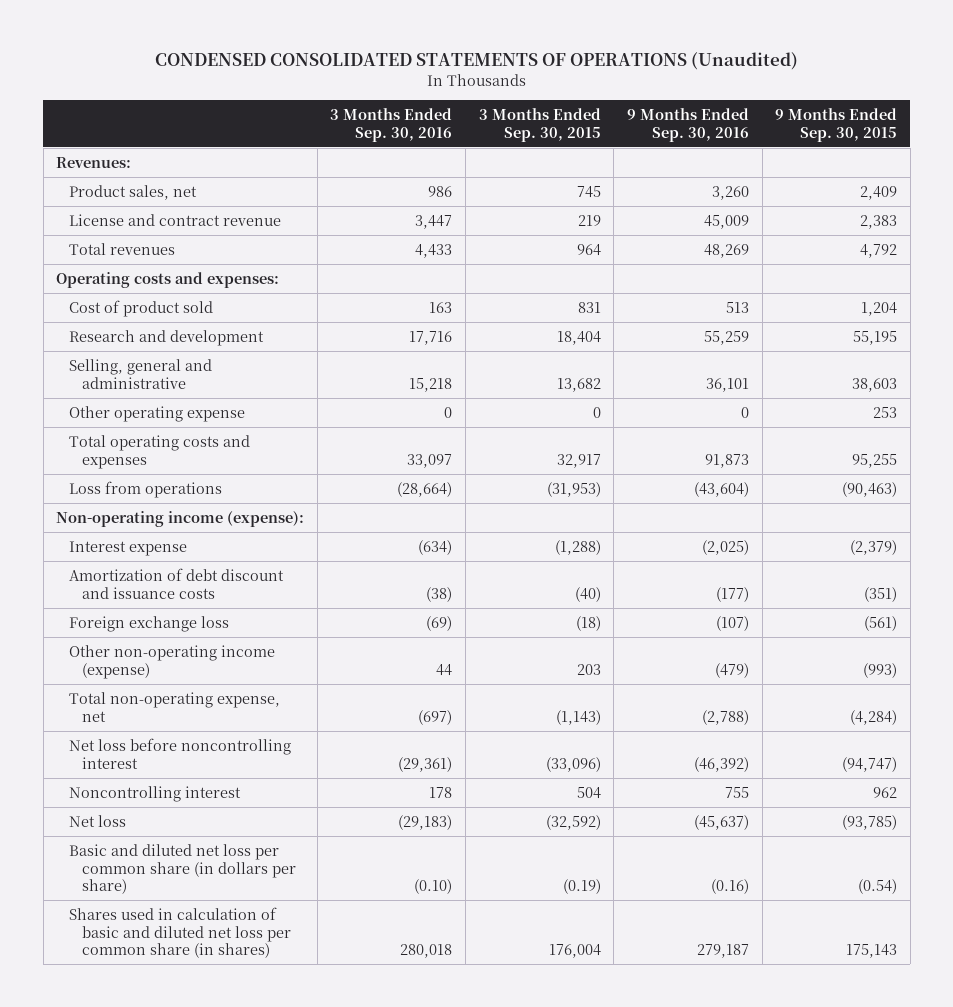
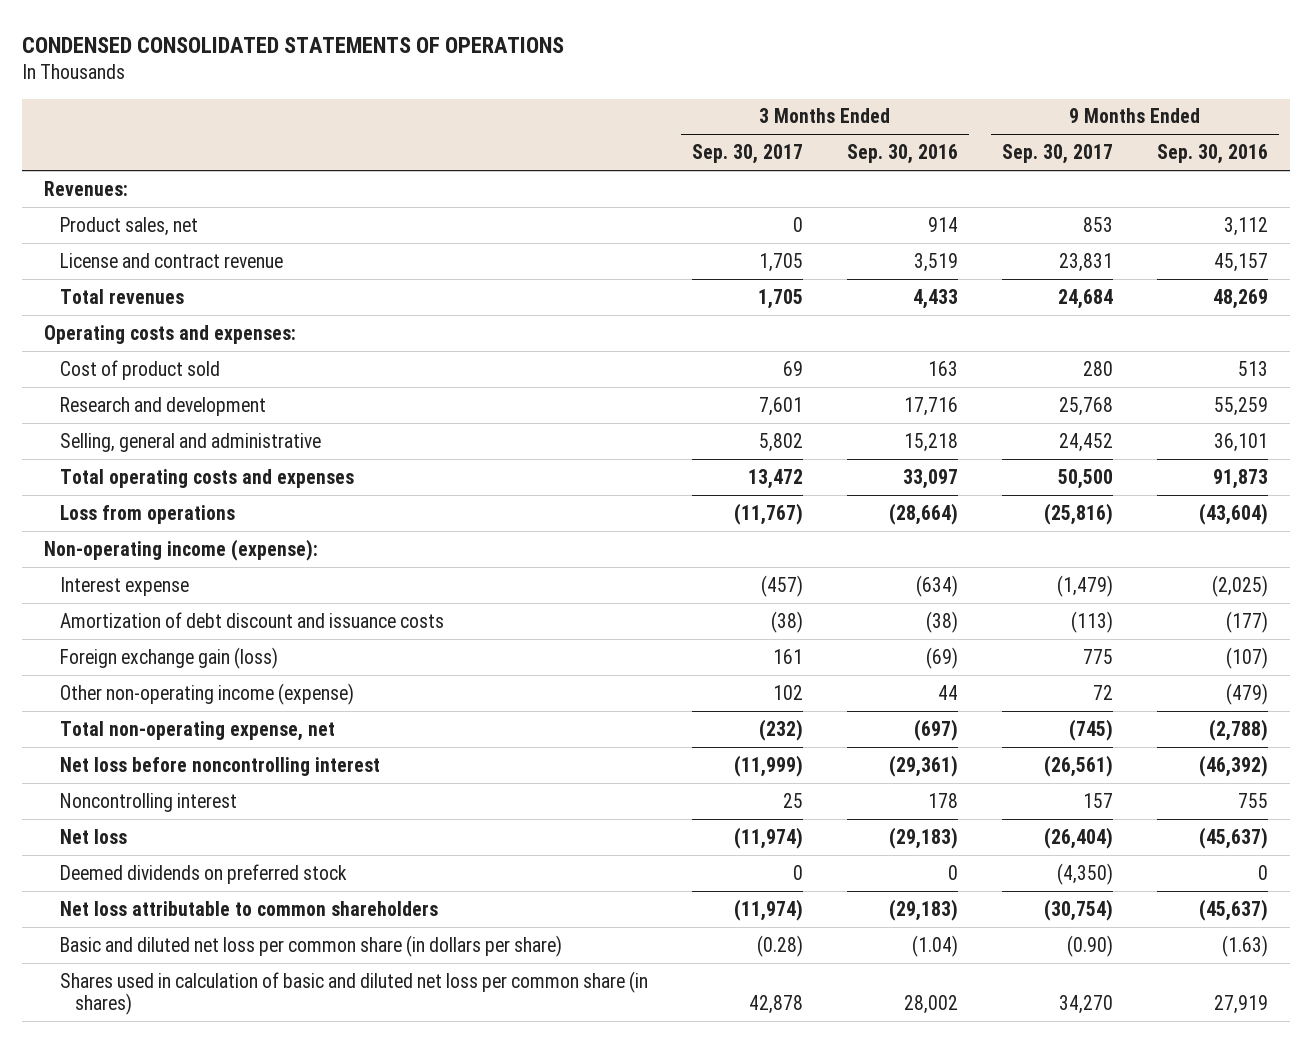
[154,51,798,70] CONDENSED CONSOLIDATED STATEMENTS OF OPERATIONS (Unaudited) -> [22,36,565,53] CONDENSED CONSOLIDATED STATEMENTS OF OPERATIONS
[478,108,601,142] 3 Months Ended Sep. 30, 2015 -> none
[775,108,898,142] 9 Months Ended Sep. 30, 2015 -> none
none -> [691,144,803,165] Sep. 30, 2017
none -> [1001,144,1113,165] Sep. 30, 2017
[428,185,453,197] 986 -> [927,216,958,232] 914
[711,185,749,200] 3,260 -> [1223,216,1268,236] 3,112
[415,214,453,229] 3,447 -> [913,252,958,272] 3,519
[703,214,749,229] 45,009 -> [1213,252,1268,272] 45,157
[68,405,245,422] Other operating expense -> none
[68,615,229,632] Foreign exchange loss -> [59,646,278,669] Foreign exchange gain (loss)
none -> [59,863,347,884] Deemed dividends on preferred stock
none -> [59,900,438,916] Net loss attributable to common shareholders
[414,879,453,895] (0.10) -> [911,934,958,957] (1.04)
[710,879,749,895] (0.16) -> [1221,934,1268,957] (1.63)
[400,944,453,959] 280,018 -> [903,995,958,1015] 28,002
[696,944,749,959] 279,187 -> [1213,995,1268,1015] 27,919

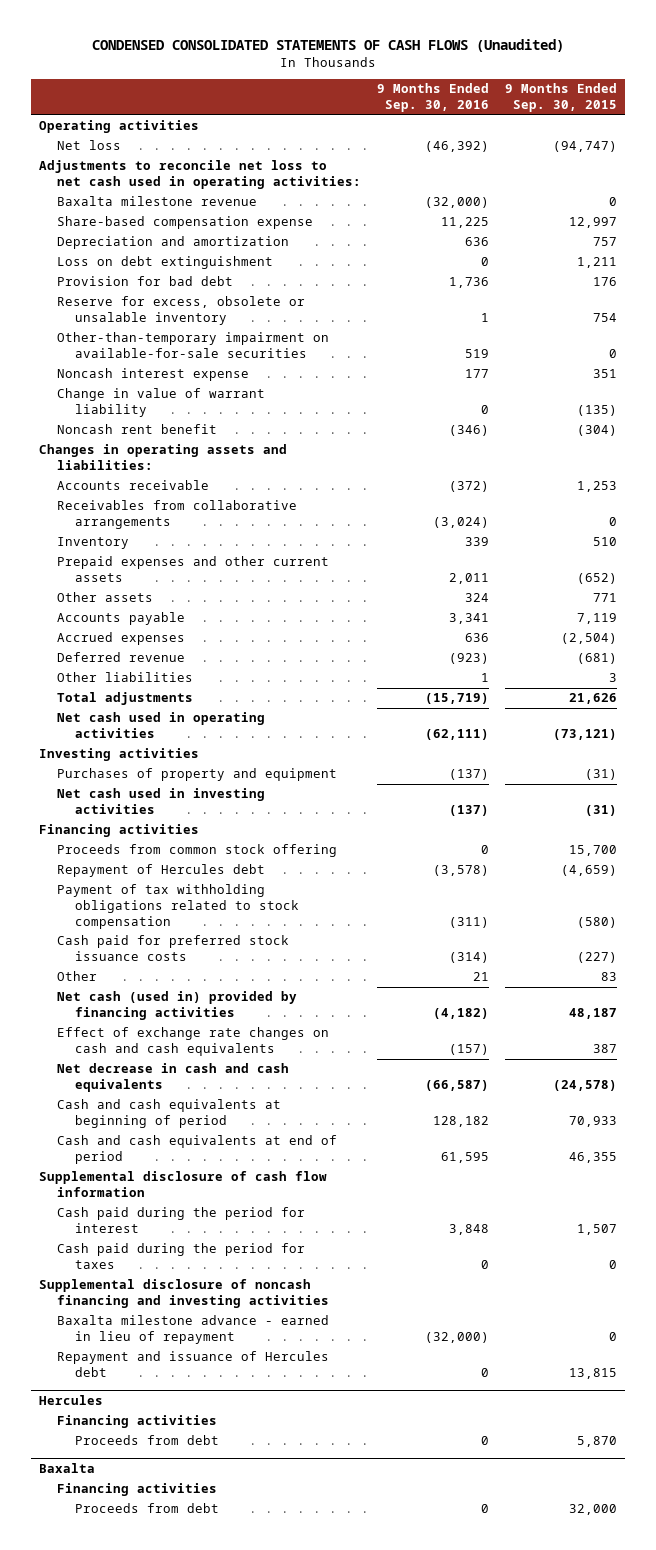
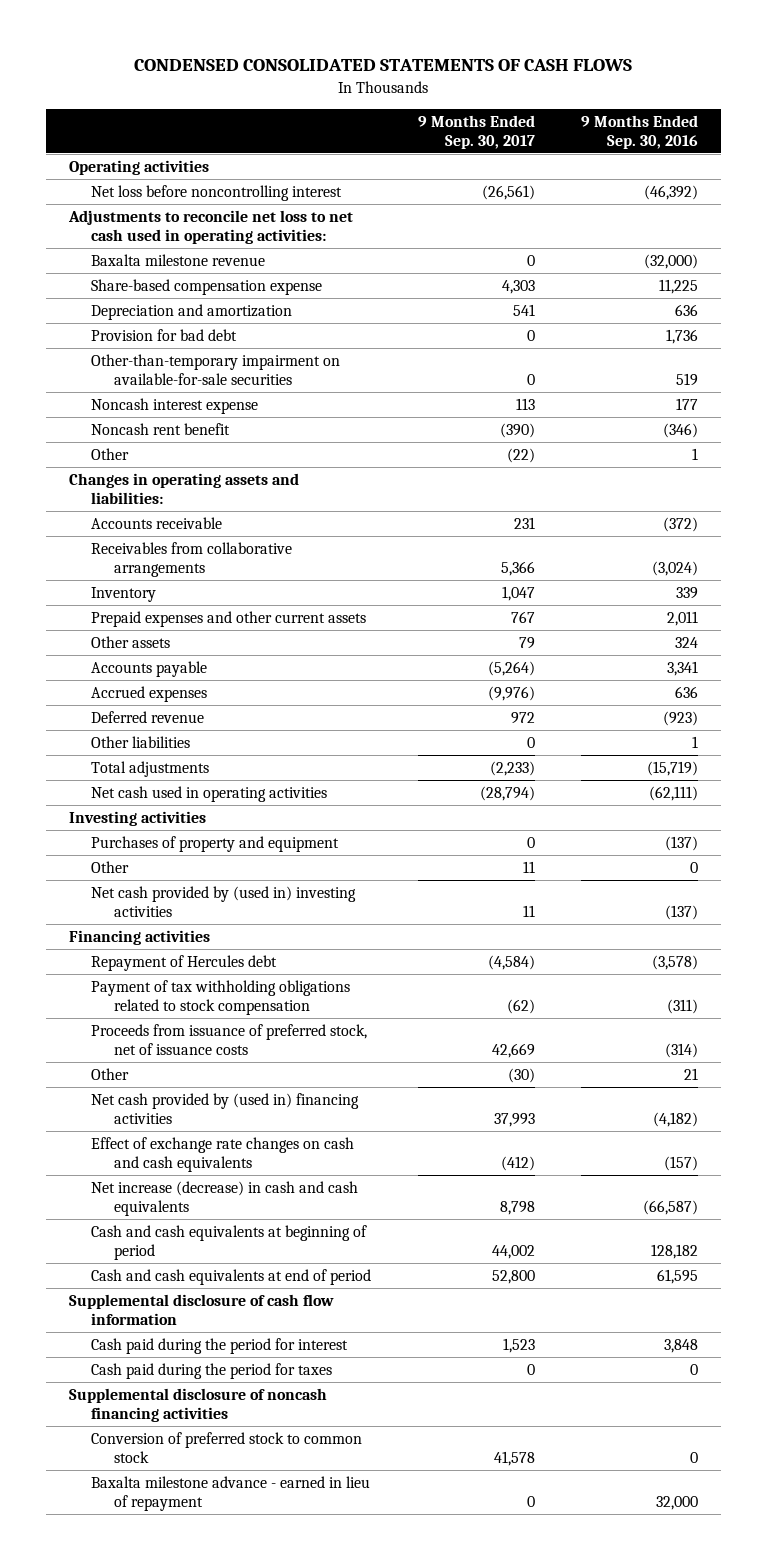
[92,39,565,53] CONDENSED CONSOLIDATED STATEMENTS OF CASH FLOWS (Unaudited) -> [134,58,633,71] CONDENSED CONSOLIDATED STATEMENTS OF CASH FLOWS
[505,83,618,113] 9 Months Ended Sep. 30, 2015 -> none
none -> [417,114,535,149] 9 Months Ended Sep. 30, 2017
[56,140,121,151] Net loss -> [91,185,343,202] Net loss before noncontrolling interest
[56,256,273,270] Loss on debt extinguishment -> none
[56,296,305,326] Reserve for excess, obsolete or unsalable inventory -> none
[56,388,265,418] Change in value of warrant liability -> none
none -> [91,448,130,461] Other
none -> [91,861,130,874] Other
[56,788,265,815] Net cash used in investing activities -> [91,886,357,918] Net cash provided by (used in) investing activities
[56,844,337,858] Proceeds from common stock offering -> none
[56,935,289,962] Cash paid for preferred stock issuance costs -> [91,1024,368,1056] Proceeds from issuance of preferred stock, net of issuance costs
[56,991,297,1021] Net cash (used in) provided by financing activities -> [91,1093,360,1125] Net cash provided by (used in) financing activities
[56,1063,289,1093] Net decrease in cash and cash equivalents -> [91,1181,359,1217] Net increase (decrease) in cash and cash equivalents
[56,1351,329,1378] Repayment and issuance of Hercules debt -> none
[38,1395,103,1406] Hercules -> none
[56,1415,217,1429] Financing activities -> none
[74,1435,219,1446] Proceeds from debt -> none
[38,1463,95,1474] Baxalta -> none
[56,1483,217,1497] Financing activities -> none
[74,1503,219,1514] Proceeds from debt -> none
[38,1279,329,1309] Supplemental disclosure of noncash financing and investing activities -> [68,1388,327,1423] Supplemental disclosure of noncash financing activities
none -> [91,1432,363,1464] Conversion of preferred stock to common stock
[425,1332,490,1344] (32,000) -> [656,1496,699,1511] 32,000

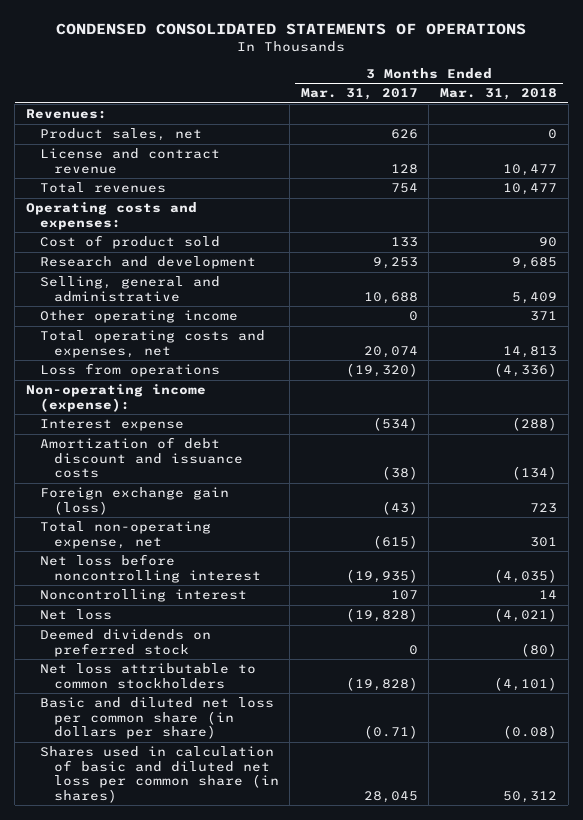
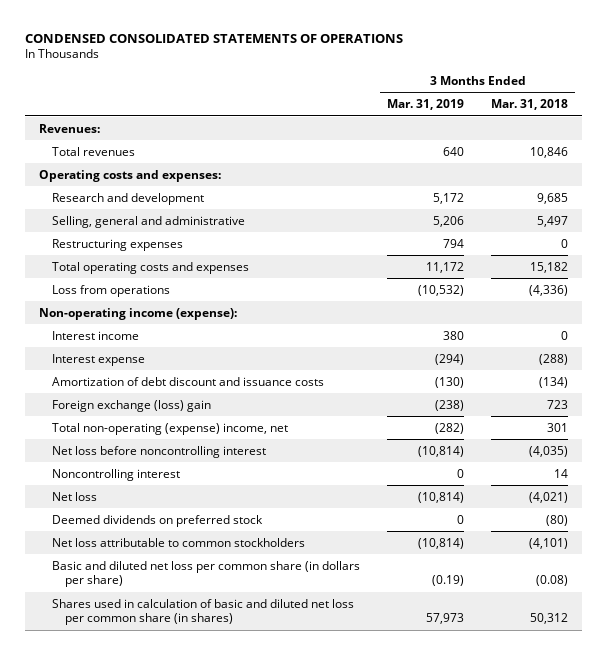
[300,88,418,101] Mar. 31, 2017 -> none
none -> [387,99,465,111] Mar. 31, 2019
[39,128,202,142] Product sales, net -> none
[39,148,220,174] License and contract revenue -> none
[502,183,557,196] 10,477 -> [530,146,569,158] 10,846
[39,235,220,250] Cost of product sold -> none
[39,310,238,324] Other operating income -> none
[511,291,557,304] 5,409 -> [537,215,569,227] 5,497
none -> [51,238,183,251] Restructuring expenses
[39,330,265,358] Total operating costs and expenses, net -> [51,261,249,274] Total operating costs and expenses
[502,345,557,358] 14,813 -> [530,261,569,273] 15,182
none -> [51,330,139,340] Interest income
[39,487,229,515] Foreign exchange gain (loss) -> [51,399,211,412] Foreign exchange (loss) gain
[39,521,211,549] Total non-operating expense, net -> [51,422,288,435] Total non-operating (expense) income, net

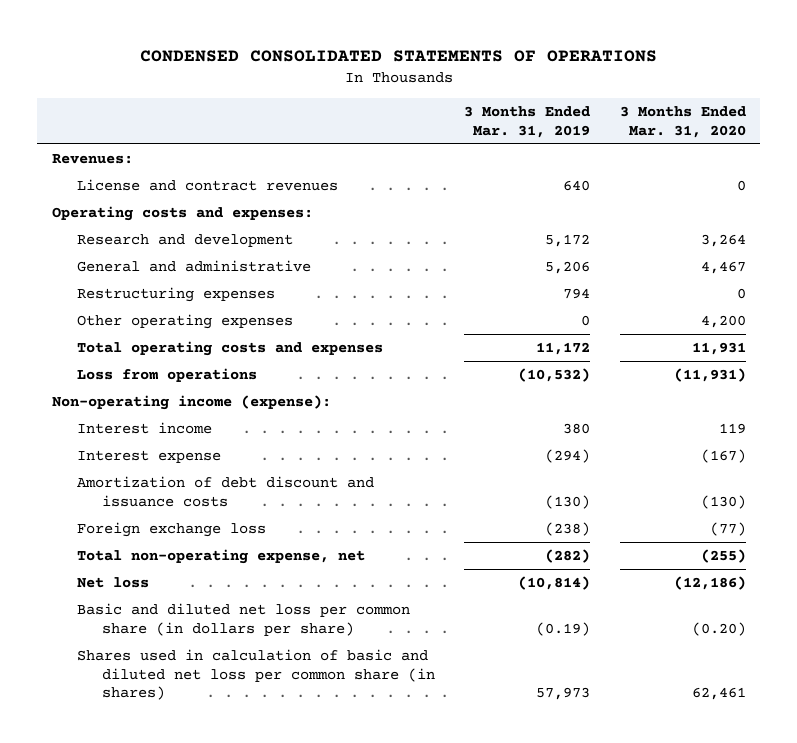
[491,99,569,111] Mar. 31, 2018 -> none
none -> [619,106,746,138] 3 Months Ended Mar. 31, 2020
[51,146,135,156] Total revenues -> [76,179,338,192] License and contract revenues
[51,215,245,228] Selling, general and administrative -> [76,260,311,273] General and administrative
none -> [76,314,293,330] Other operating expenses
[51,445,266,458] Net loss before noncontrolling interest -> none
[51,468,180,481] Noncontrolling interest -> none
[51,399,211,412] Foreign exchange (loss) gain -> [76,522,266,538] Foreign exchange loss
[51,422,288,435] Total non-operating (expense) income, net -> [76,549,365,565] Total non-operating expense, net
[51,514,263,527] Deemed dividends on preferred stock -> none
[51,537,305,547] Net loss attributable to common stockholders -> none

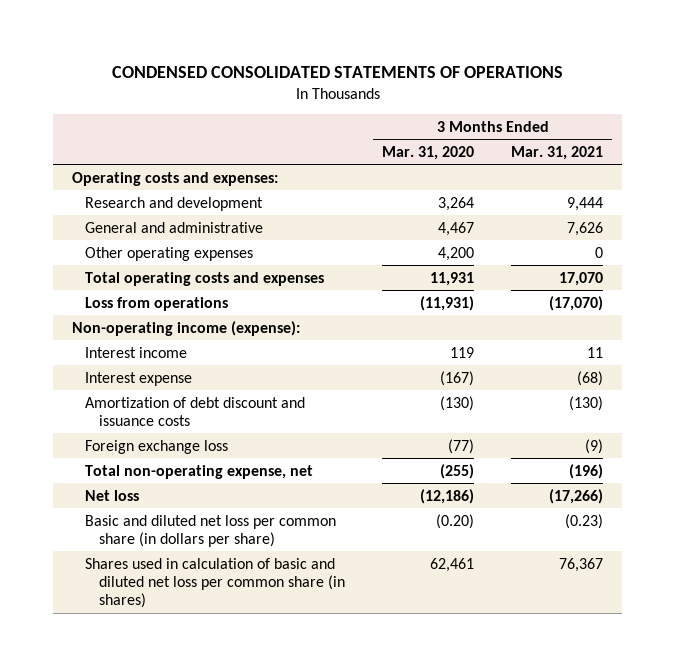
[464,106,591,138] 3 Months Ended Mar. 31, 2019 -> none
none -> [511,146,604,161] Mar. 31, 2021
[51,154,133,165] Revenues: -> none
[76,179,338,192] License and contract revenues -> none
[76,287,275,303] Restructuring expenses -> none

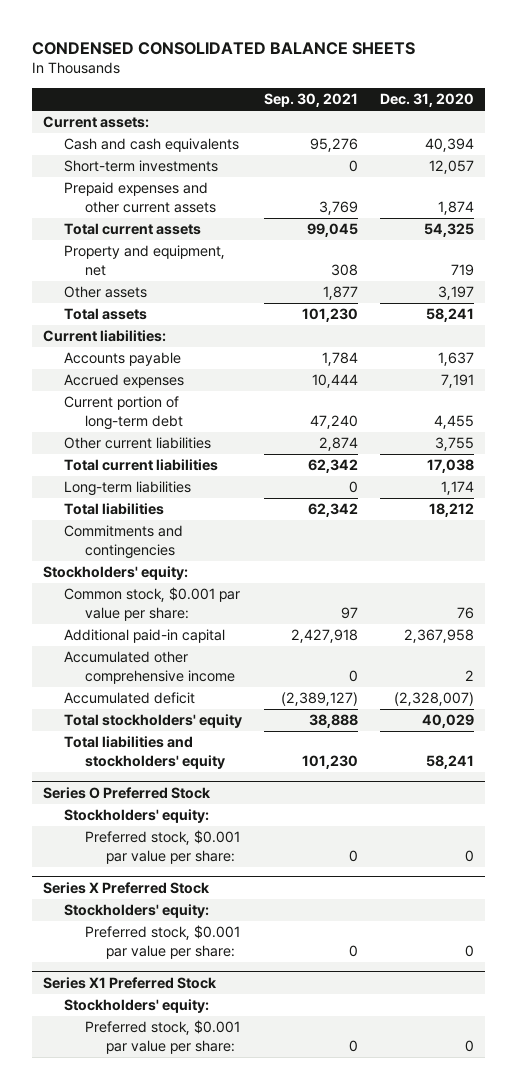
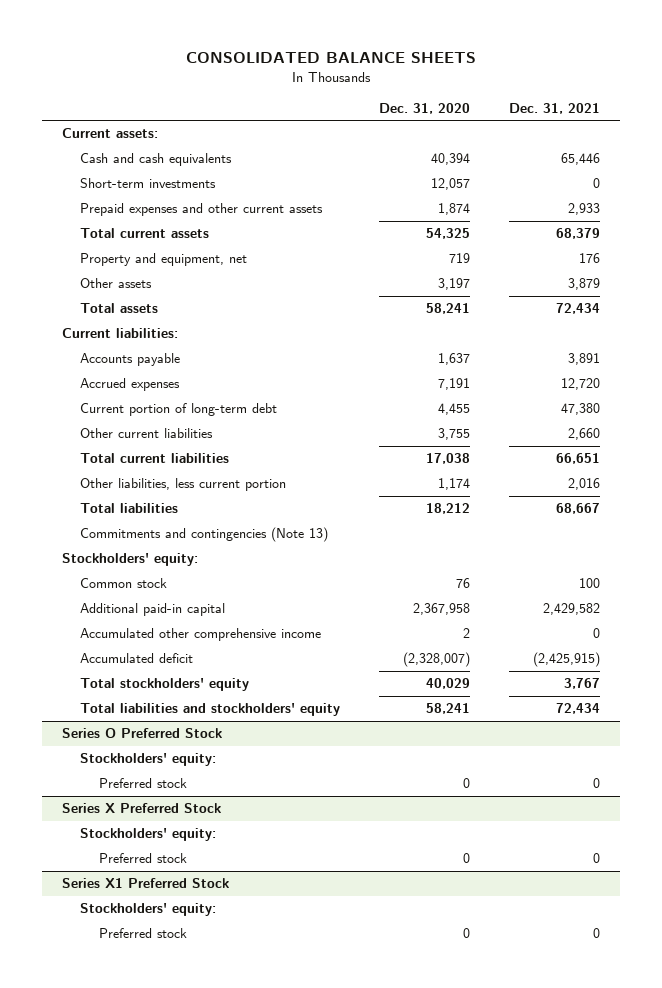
[31,41,415,55] CONDENSED CONSOLIDATED BALANCE SHEETS -> [185,52,476,64] CONSOLIDATED BALANCE SHEETS
[263,93,358,108] Sep. 30, 2021 -> none
none -> [509,102,601,114] Dec. 31, 2021
[63,481,191,497] Long-term liabilities -> [80,478,287,492] Other liabilities, less current portion
[63,525,183,559] Commitments and contingencies -> [80,527,329,543] Commitments and contingencies (Note 13)
[63,587,240,621] Common stock, $0.001 par value per share: -> [80,578,168,589] Common stock
[84,830,240,864] Preferred stock, $0.001 par value per share: -> [99,778,188,789] Preferred stock
[84,925,240,959] Preferred stock, $0.001 par value per share: -> [99,853,188,864] Preferred stock
[84,1020,240,1054] Preferred stock, $0.001 par value per share: -> [99,928,188,939] Preferred stock

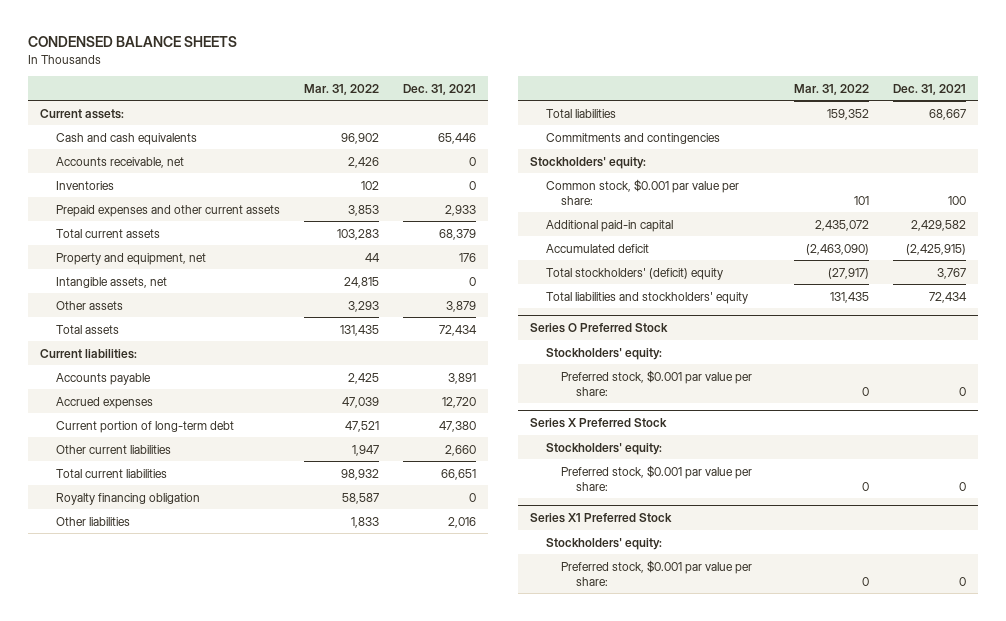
[185,52,476,64] CONSOLIDATED BALANCE SHEETS -> [28,36,238,48] CONDENSED BALANCE SHEETS
[379,102,471,114] Dec. 31, 2020 -> none
none -> [303,83,379,95] Mar. 31, 2022
[80,178,217,189] Short-term investments -> none
none -> [55,156,184,168] Accounts receivable, net
none -> [55,180,114,190] Inventories
none -> [55,276,167,288] Intangible assets, net
none -> [55,492,200,505] Royalty financing obligation
[80,478,287,492] Other liabilities, less current portion -> [55,516,130,526] Other liabilities
[80,527,329,543] Commitments and contingencies (Note 13) -> [545,132,720,144] Commitments and contingencies
[80,578,168,589] Common stock -> [545,178,739,205] Common stock, $0.001 par value per share:
[80,628,322,642] Accumulated other comprehensive income -> none
[80,678,250,692] Total stockholders' equity -> [545,267,723,280] Total stockholders' (deficit) equity
[99,778,188,789] Preferred stock -> [561,369,753,396] Preferred stock, $0.001 par value per share:
[99,853,188,864] Preferred stock -> [561,464,753,491] Preferred stock, $0.001 par value per share:
[99,928,188,939] Preferred stock -> [561,559,753,586] Preferred stock, $0.001 par value per share:

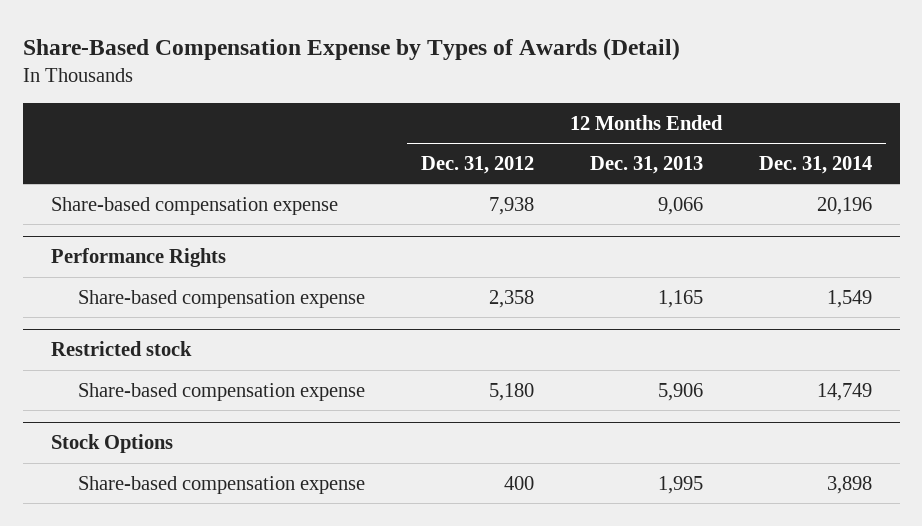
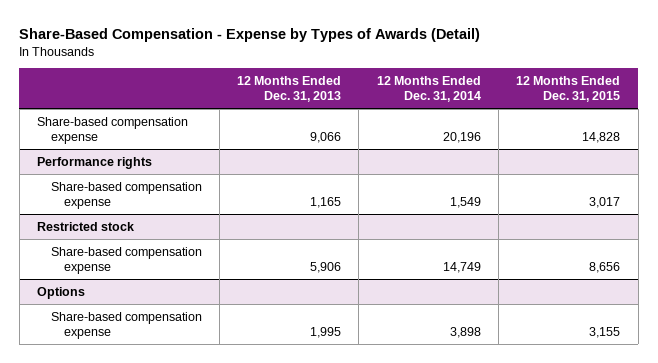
[22,37,680,60] Share-Based Compensation Expense by Types of Awards (Detail) -> [19,27,481,42] Share-Based Compensation - Expense by Types of Awards (Detail)
[420,155,534,174] Dec. 31, 2012 -> none
none -> [516,75,621,102] 12 Months Ended Dec. 31, 2015
[50,248,226,268] Performance Rights -> [37,156,153,169] Performance rights
[50,434,173,454] Stock Options -> [37,286,86,299] Options

